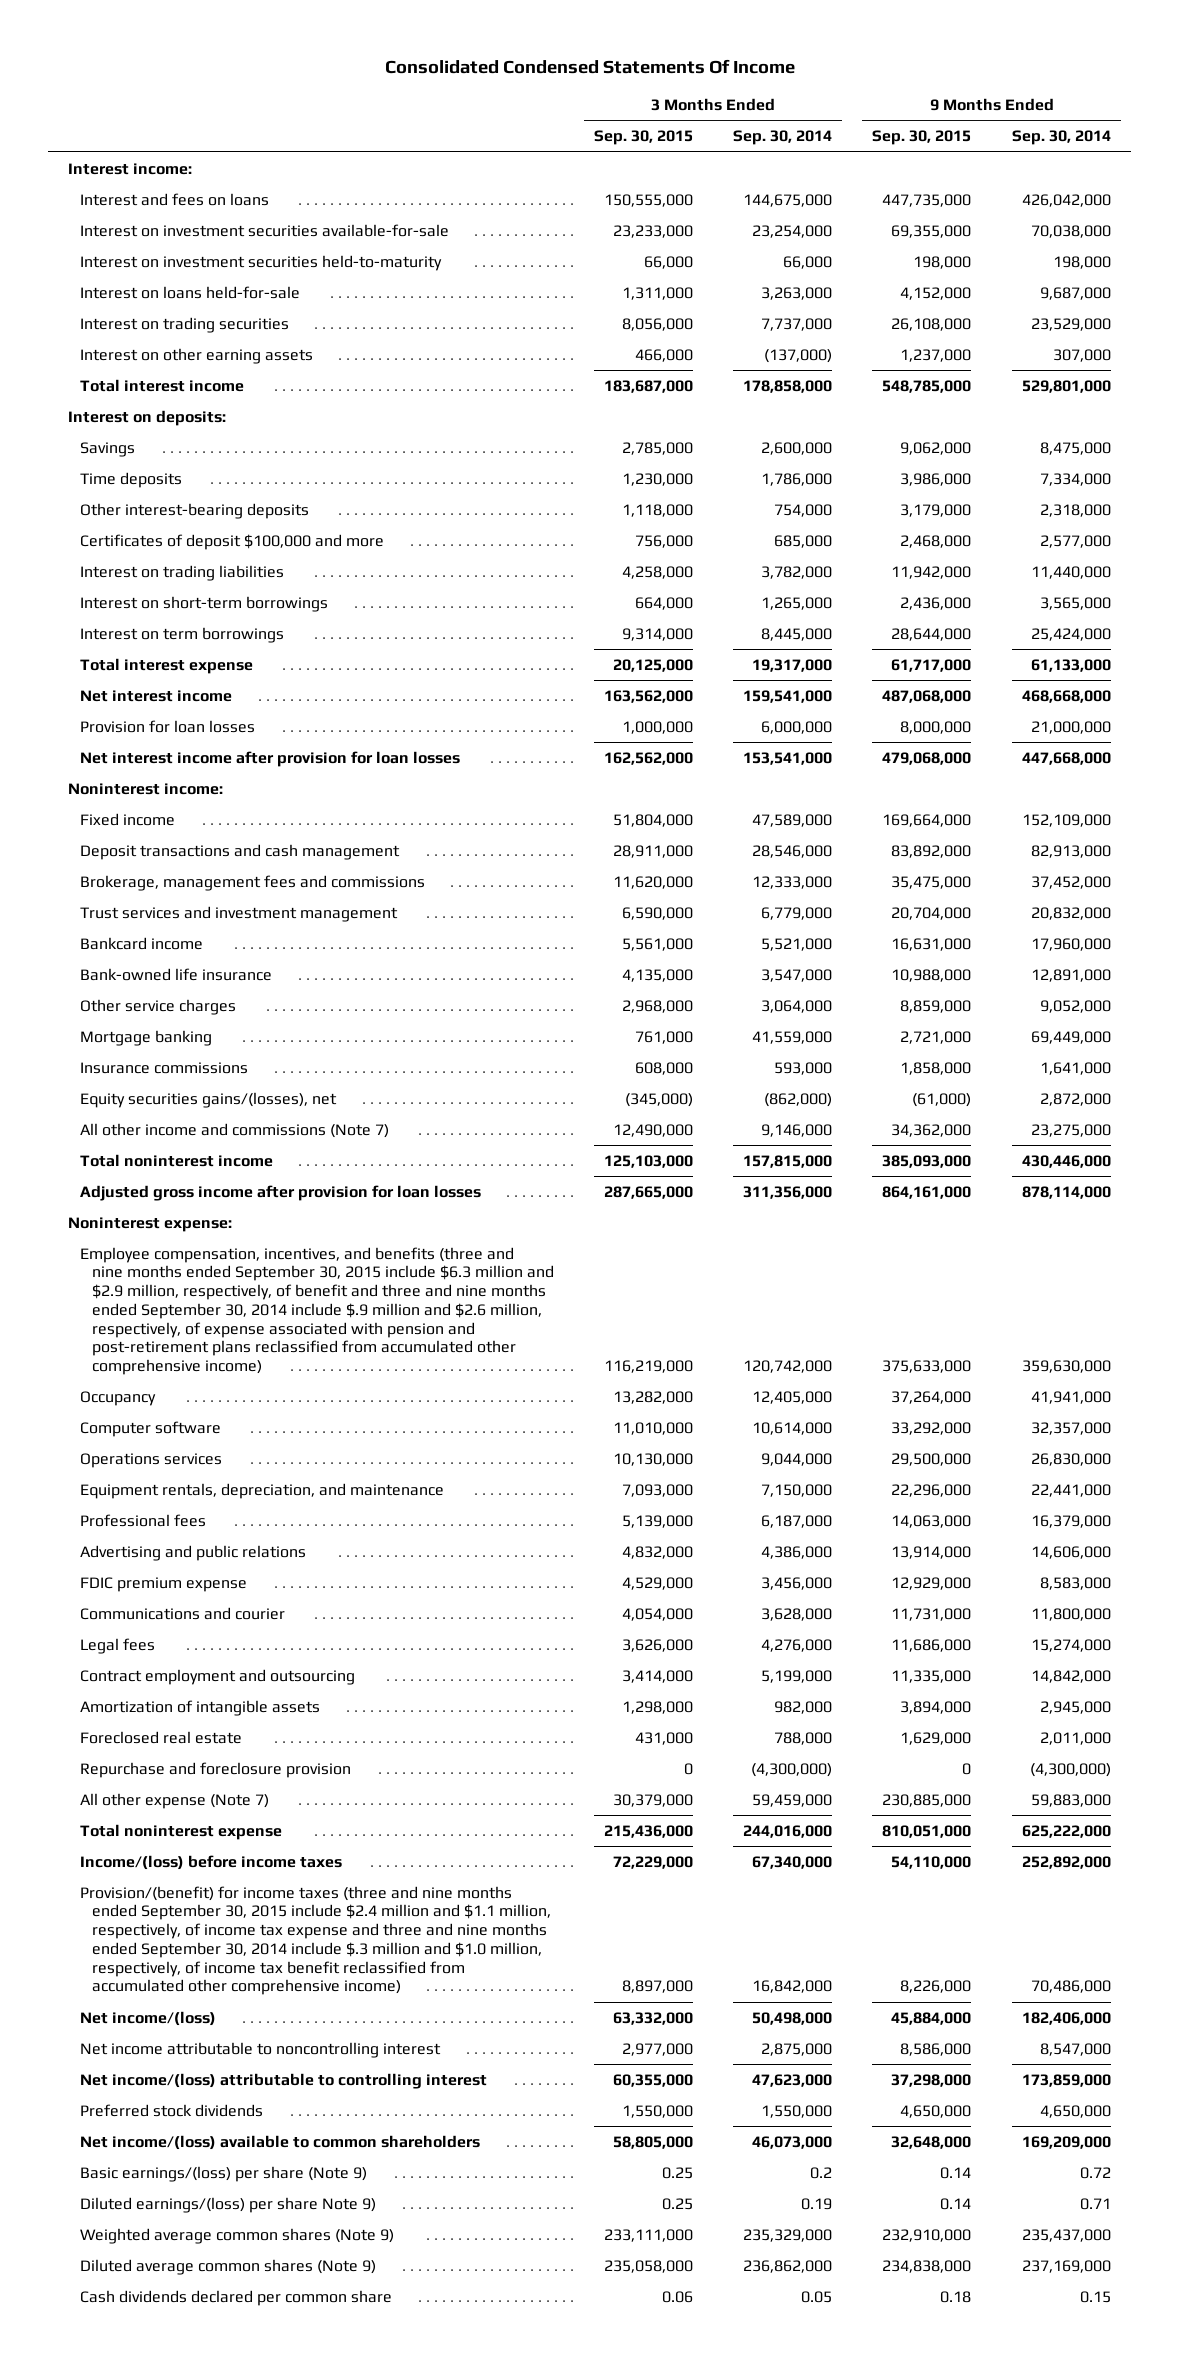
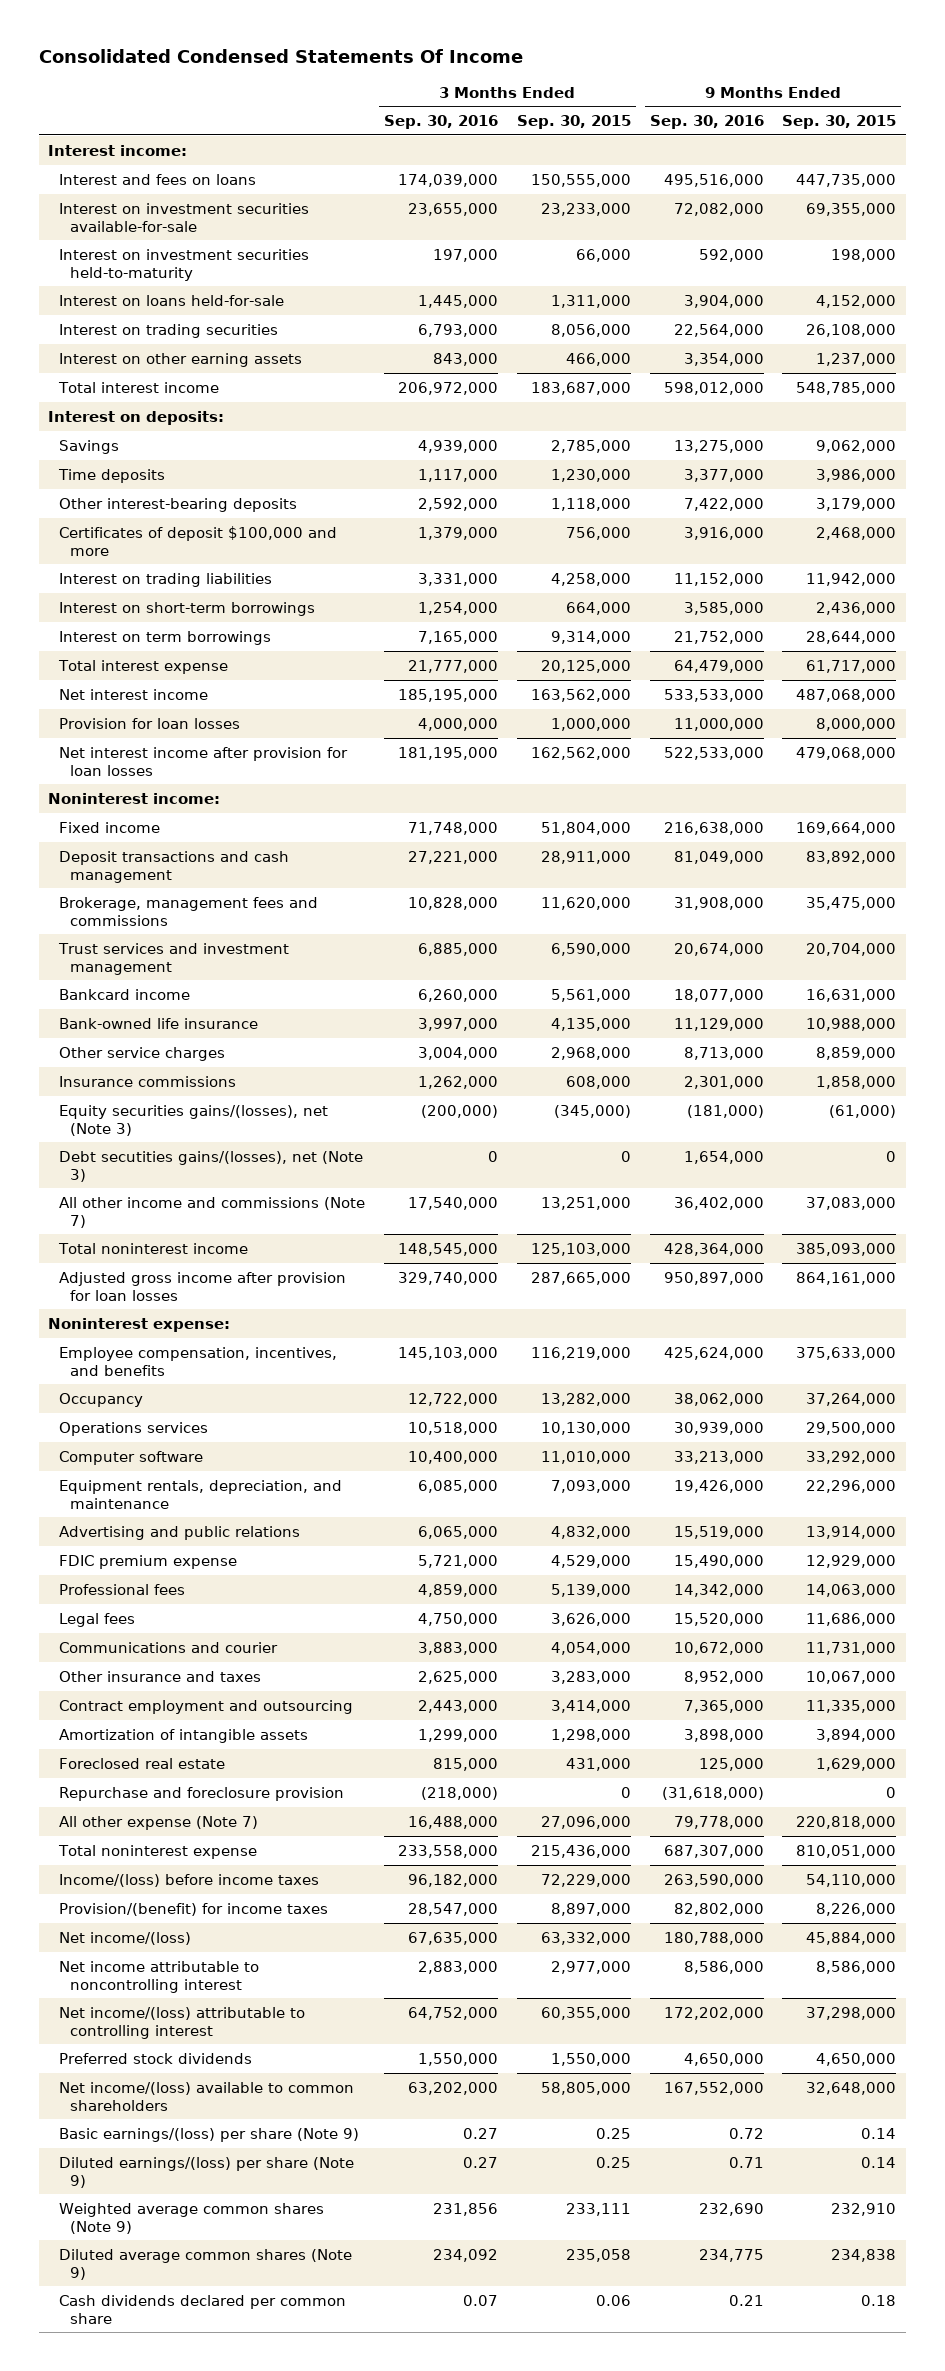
[733,130,833,146] Sep. 30, 2014 -> none
[1011,130,1111,146] Sep. 30, 2014 -> none
none -> [384,115,499,130] Sep. 30, 2016
none -> [649,115,764,130] Sep. 30, 2016
[80,1029,213,1046] Mortgage banking -> none
[80,1091,338,1108] Equity securities gains/(losses), net -> [59,1104,329,1136] Equity securities gains/(losses), net (Note 3)
none -> [59,1150,364,1182] Debt secutities gains/(losses), net (Note 3)
[613,1123,694,1137] 12,490,000 -> [540,1196,631,1210] 13,251,000
[891,1123,972,1137] 34,362,000 -> [806,1196,897,1210] 37,083,000
[80,1246,555,1375] Employee compensation, incentives, and benefits (three and nine months ended September 30, 2015 include $6.3 million and $2.9 million, respectively, of benefit and three and nine months ended September 30, 2014 include $.9 million and $2.6 million, respectively, of expense associated with pension and post-retirement plans reclassified from accumulated other comprehensive income) -> [59,1346,338,1376] Employee compensation, incentives, and benefits
[80,1420,222,1437] Computer software -> [59,1450,204,1465] Computer software
[80,1513,207,1527] Professional fees -> [59,1583,186,1595] Professional fees
[80,1606,286,1620] Communications and courier -> [59,1641,279,1653] Communications and courier
none -> [59,1670,262,1682] Other insurance and taxes
[613,1793,694,1807] 30,379,000 -> [540,1815,631,1829] 27,096,000
[882,1793,972,1807] 230,885,000 -> [796,1815,897,1829] 220,818,000
[80,1885,552,1996] Provision/(benefit) for income taxes (three and nine months ended September 30, 2015 include $2.4 million and $1.1 million, respectively, of income tax expense and three and nine months ended September 30, 2014 include $.3 million and $1.0 million, respectively, of income tax benefit reclassified from accumulated other comprehensive income) -> [59,1902,329,1916] Provision/(benefit) for income taxes
[80,2196,377,2213] Diluted earnings/(loss) per share Note 9) -> [59,2156,355,2188] Diluted earnings/(loss) per share (Note 9)
[604,2228,694,2242] 233,111,000 -> [565,2202,631,2216] 233,111
[882,2228,972,2242] 232,910,000 -> [831,2202,897,2216] 232,910
[604,2259,694,2273] 235,058,000 -> [565,2248,631,2262] 235,058
[882,2259,972,2273] 234,838,000 -> [831,2248,897,2262] 234,838

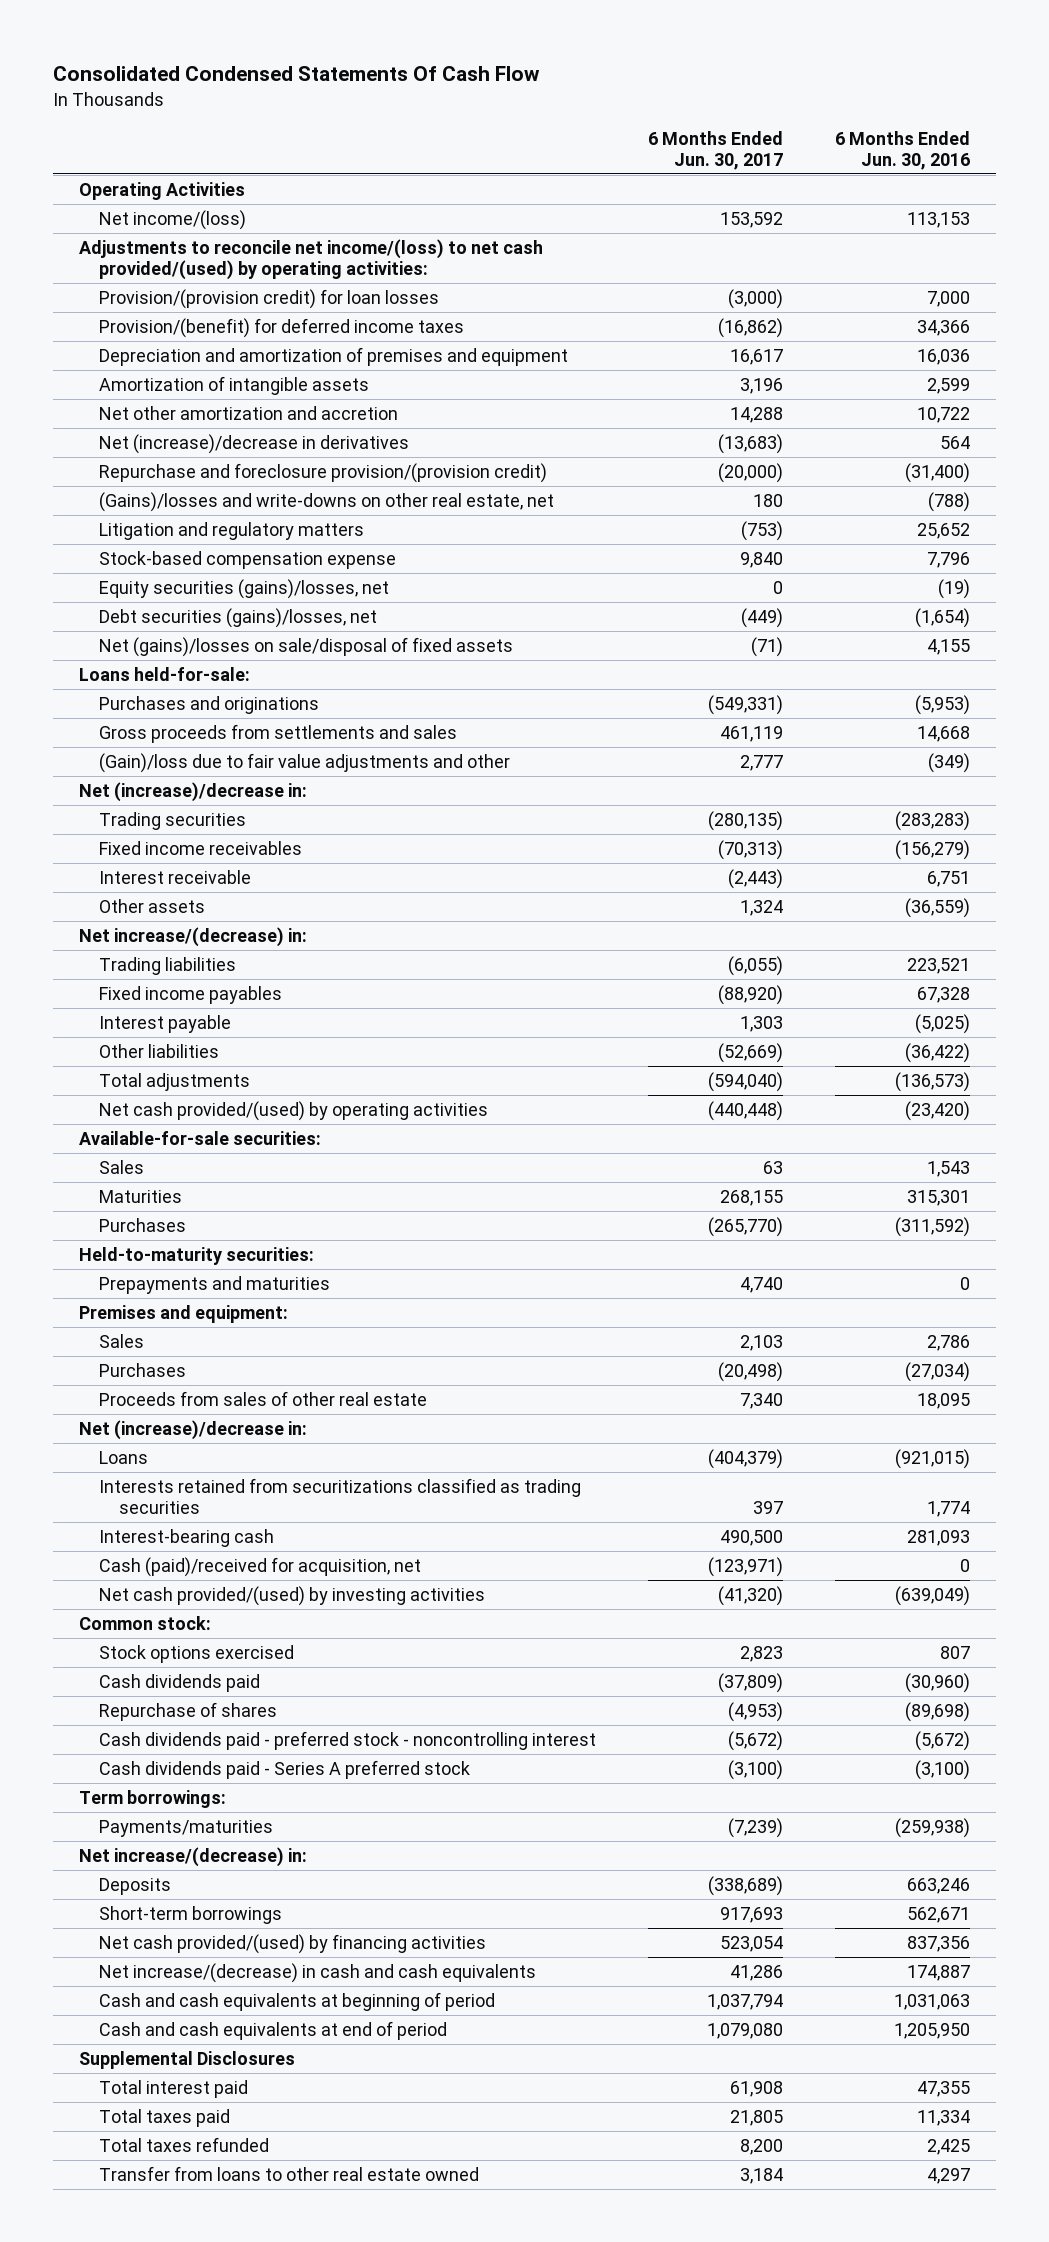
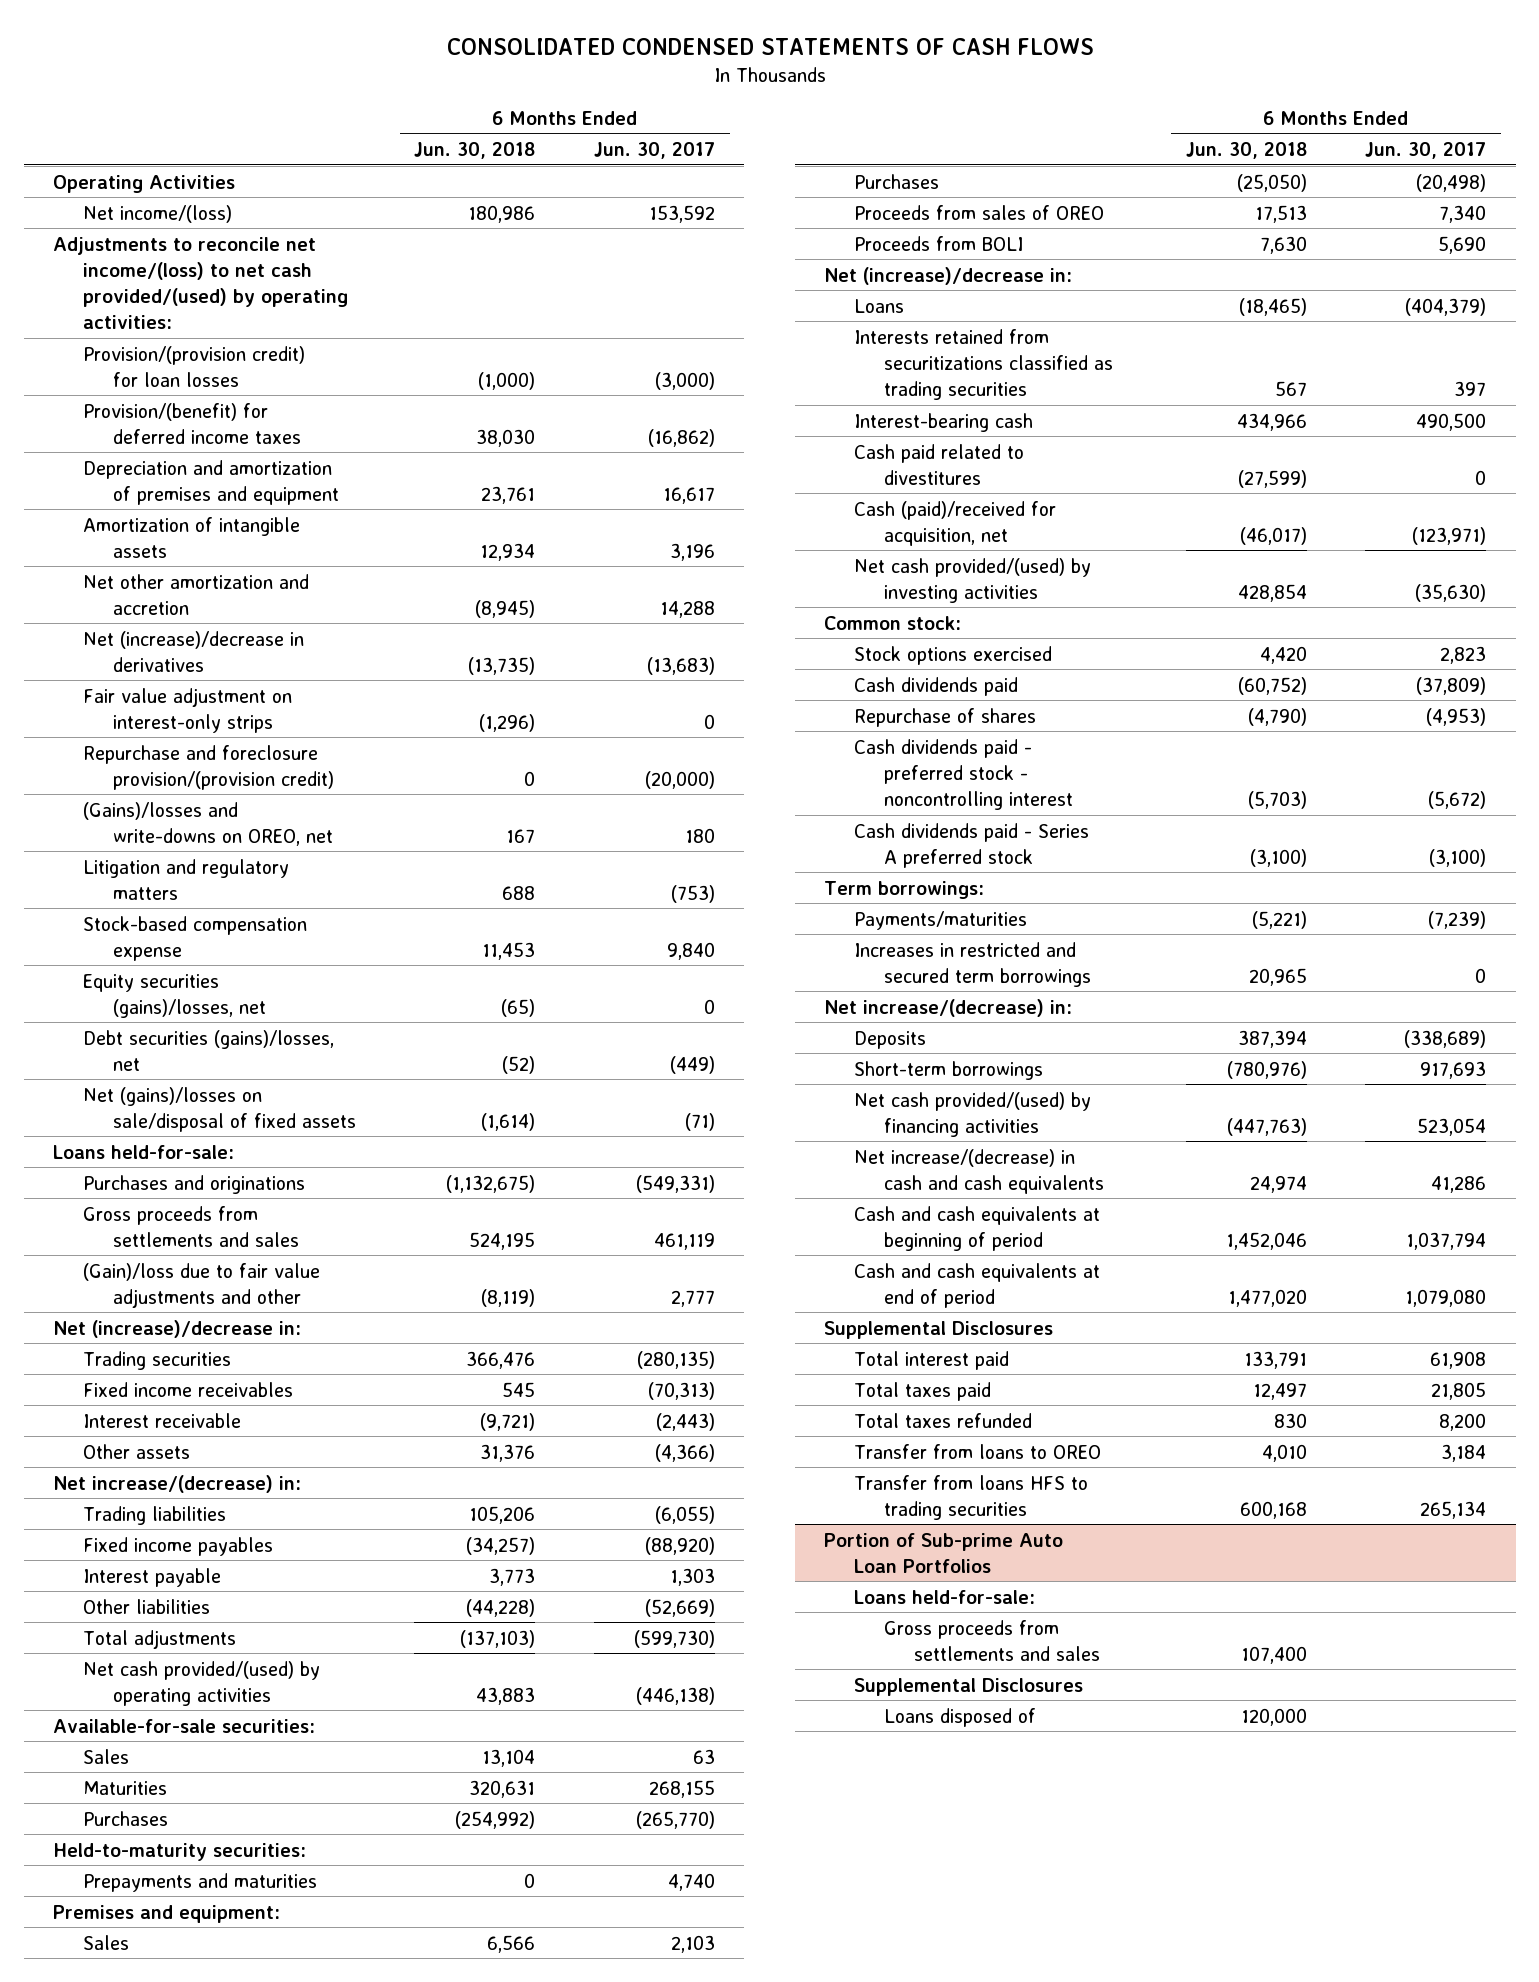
[53,66,541,82] Consolidated Condensed Statements Of Cash Flow -> [446,37,1094,55] CONSOLIDATED CONDENSED STATEMENTS OF CASH FLOWS
[835,130,971,170] 6 Months Ended Jun. 30, 2016 -> none
none -> [414,142,536,160] Jun. 30, 2018
none -> [82,687,292,733] Fair value adjustment on interest-only strips
[99,491,555,512] (Gains)/losses and write-downs on other real estate, net -> [82,801,333,846] (Gains)/losses and write-downs on OREO, net
[740,899,784,916] 1,324 -> [655,1443,716,1462] (4,366)
[708,1071,784,1092] (594,040) -> [634,1629,716,1648] (599,730)
[708,1100,784,1121] (440,448) -> [636,1686,716,1705] (446,138)
[99,1390,428,1406] Proceeds from sales of other real estate -> [854,204,1105,220] Proceeds from sales of OREO
none -> [854,235,1024,251] Proceeds from BOLI
none -> [854,443,1025,485] Cash paid related to divestitures
[718,1585,784,1606] (41,320) -> [1415,583,1487,602] (35,630)
none -> [854,941,1092,987] Increases in restricted and secured term borrowings
[99,2165,480,2181] Transfer from loans to other real estate owned -> [854,1443,1102,1459] Transfer from loans to OREO
none -> [854,1474,1089,1520] Transfer from loans HFS to trading securities
none -> [824,1532,1064,1573] Portion of Sub-prime Auto Loan Portfolios
none -> [854,1589,1036,1604] Loans held-for-sale:
none -> [884,1619,1100,1661] Gross proceeds from settlements and sales
none -> [854,1677,1084,1696] Supplemental Disclosures
none -> [884,1707,1037,1727] Loans disposed of

